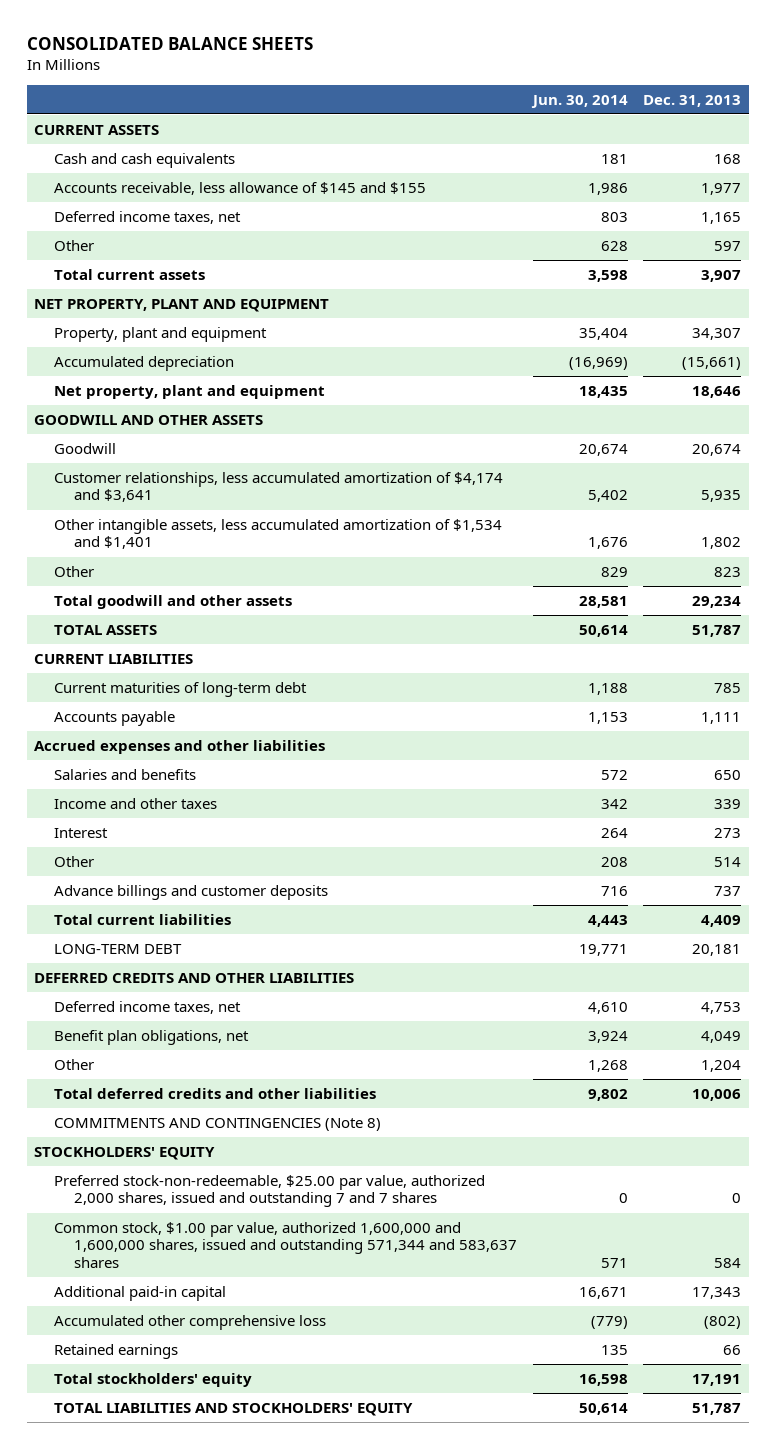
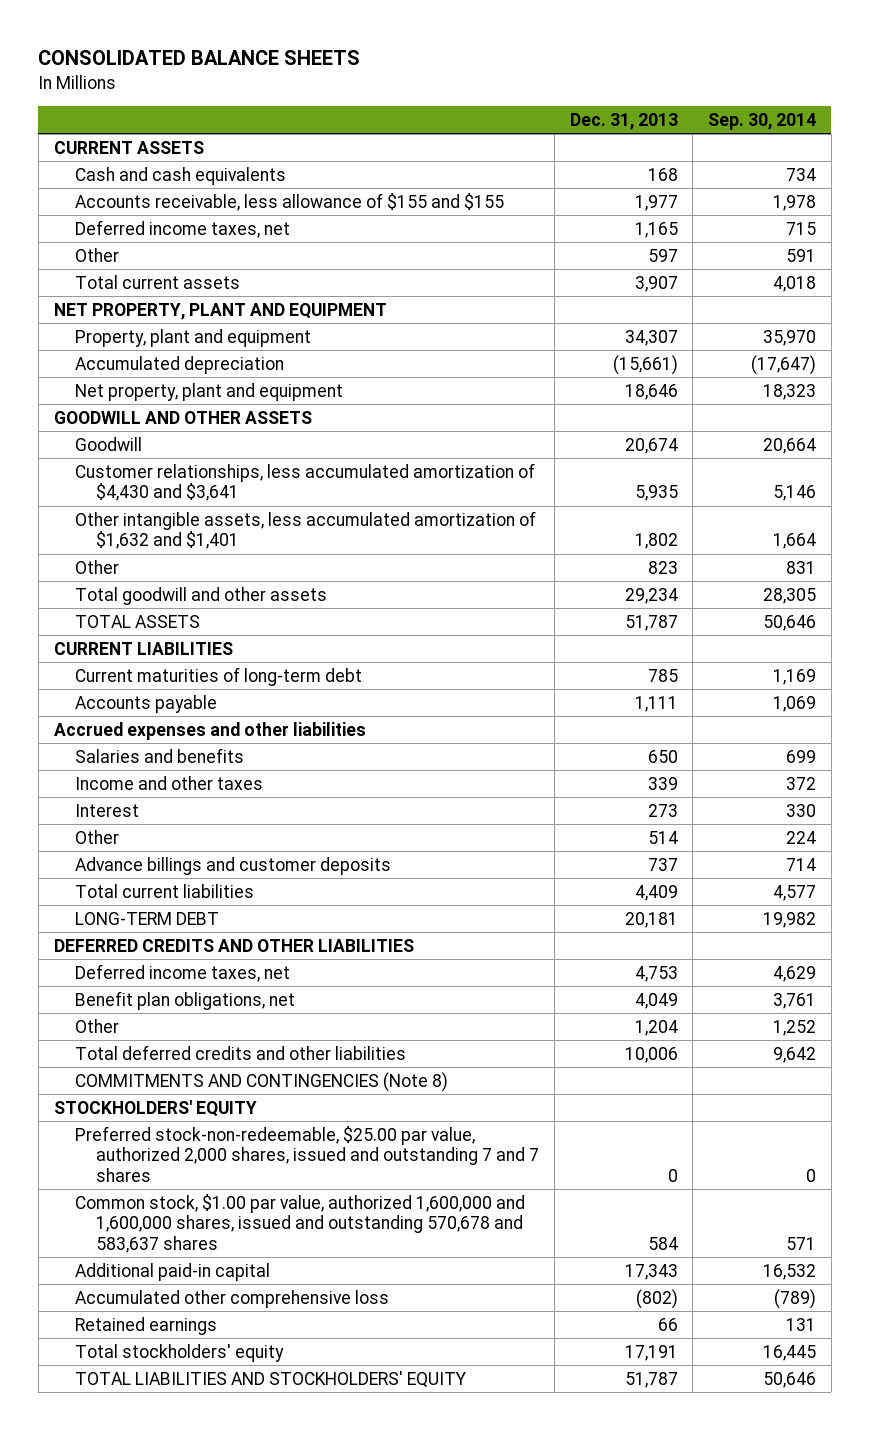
[530,94,628,108] Jun. 30, 2014 -> none
none -> [708,112,817,130] Sep. 30, 2014
[54,181,427,195] Accounts receivable, less allowance of $145 and $155 -> [74,192,504,211] Accounts receivable, less allowance of $155 and $155
[54,471,504,503] Customer relationships, less accumulated amortization of $4,174 and $3,641 -> [74,462,535,502] Customer relationships, less accumulated amortization of $4,430 and $3,641
[54,518,503,550] Other intangible assets, less accumulated amortization of $1,534 and $1,401 -> [74,510,536,550] Other intangible assets, less accumulated amortization of $1,632 and $1,401
[54,1221,518,1269] Common stock, $1.00 par value, authorized 1,600,000 and 1,600,000 shares, issued and outstanding 571,344 and 583,637 shares -> [74,1193,525,1254] Common stock, $1.00 par value, authorized 1,600,000 and 1,600,000 shares, issued and outstanding 570,678 and 583,637 shares

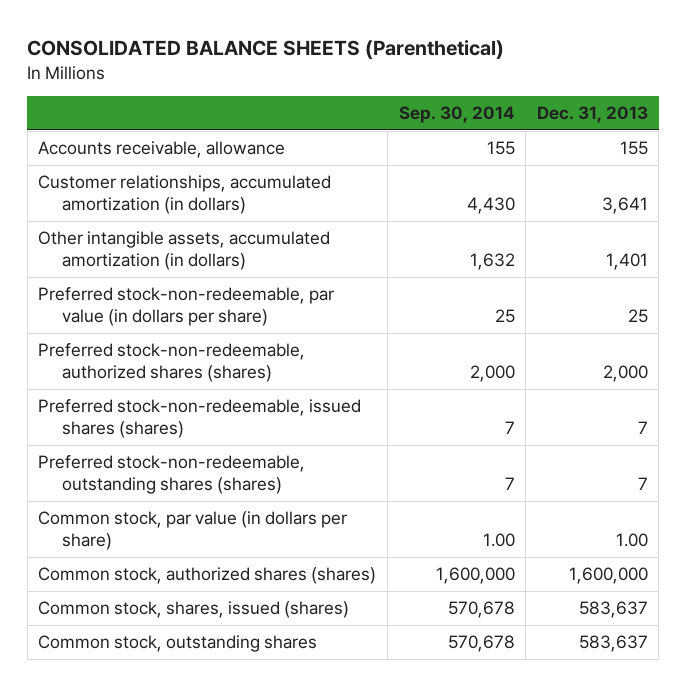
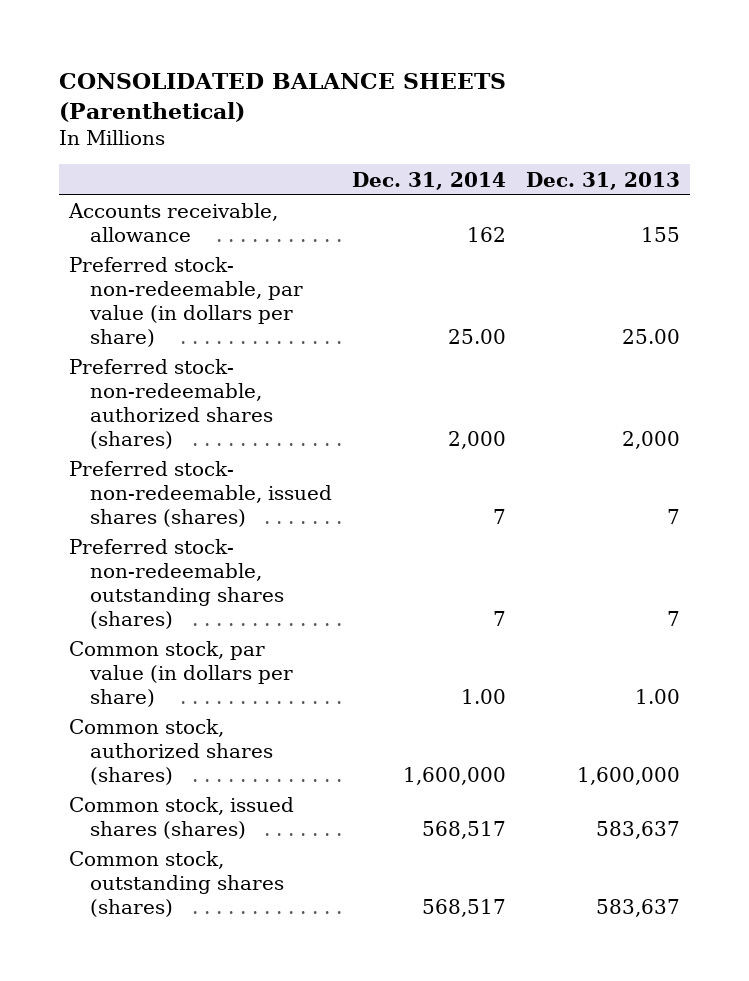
[398,106,515,124] Sep. 30, 2014 -> none
none -> [352,171,507,190] Dec. 31, 2014
[38,175,332,215] Customer relationships, accumulated amortization (in dollars) -> none
[38,231,331,271] Other intangible assets, accumulated amortization (in dollars) -> none
[38,287,335,327] Preferred stock-non-redeemable, par value (in dollars per share) -> [69,257,304,347] Preferred stock- non-redeemable, par value (in dollars per share)
[627,309,648,324] 25 -> [622,328,681,344] 25.00
[38,343,306,383] Preferred stock-non-redeemable, authorized shares (shares) -> [69,359,274,449] Preferred stock- non-redeemable, authorized shares (shares)
[38,399,362,439] Preferred stock-non-redeemable, issued shares (shares) -> [69,461,333,528] Preferred stock- non-redeemable, issued shares (shares)
[38,455,306,495] Preferred stock-non-redeemable, outstanding shares (shares) -> [69,539,285,629] Preferred stock- non-redeemable, outstanding shares (shares)
[38,601,350,619] Common stock, shares, issued (shares) -> [69,797,295,840] Common stock, issued shares (shares)
[38,635,318,653] Common stock, outstanding shares -> [69,851,285,918] Common stock, outstanding shares (shares)

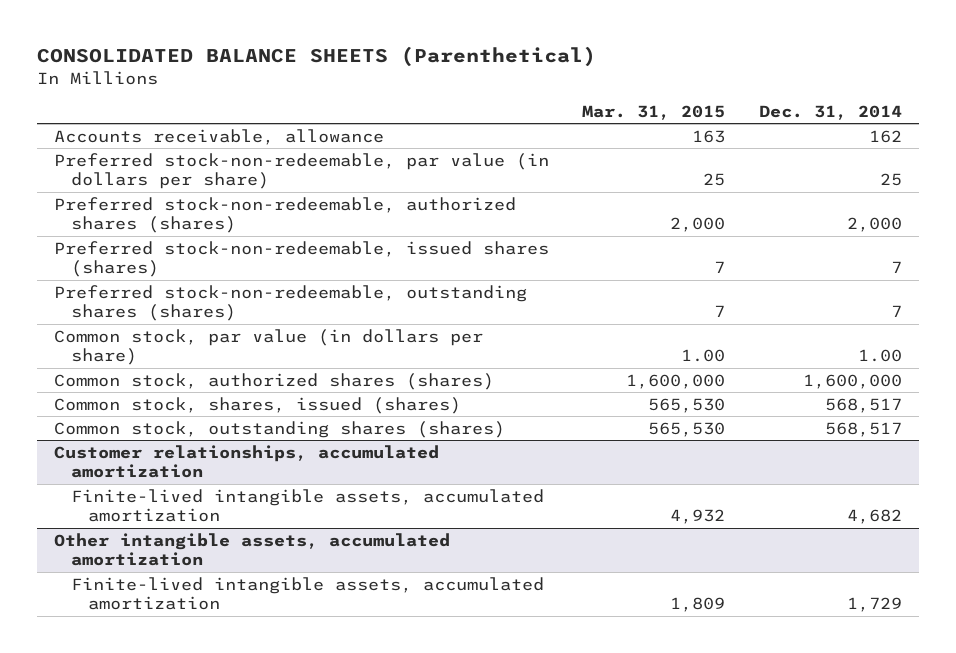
[526,171,681,190] Dec. 31, 2013 -> none
none -> [582,105,726,121] Mar. 31, 2015
[69,257,304,347] Preferred stock- non-redeemable, par value (in dollars per share) -> [53,152,549,190] Preferred stock-non-redeemable, par value (in dollars per share)
[448,328,507,344] 25.00 -> [880,173,903,187] 25
[69,359,274,449] Preferred stock- non-redeemable, authorized shares (shares) -> [53,196,516,234] Preferred stock-non-redeemable, authorized shares (shares)
[69,461,333,528] Preferred stock- non-redeemable, issued shares (shares) -> [53,240,549,278] Preferred stock-non-redeemable, issued shares (shares)
[69,539,285,629] Preferred stock- non-redeemable, outstanding shares (shares) -> [53,284,527,322] Preferred stock-non-redeemable, outstanding shares (shares)
[69,797,295,840] Common stock, issued shares (shares) -> [53,396,461,414] Common stock, shares, issued (shares)
none -> [53,444,439,479] Customer relationships, accumulated amortization
none -> [71,488,545,523] Finite-lived intangible assets, accumulated amortization
none -> [53,532,450,567] Other intangible assets, accumulated amortization
none -> [71,576,545,611] Finite-lived intangible assets, accumulated amortization

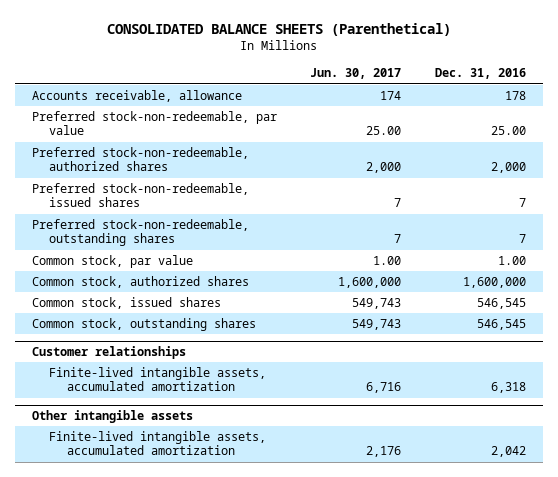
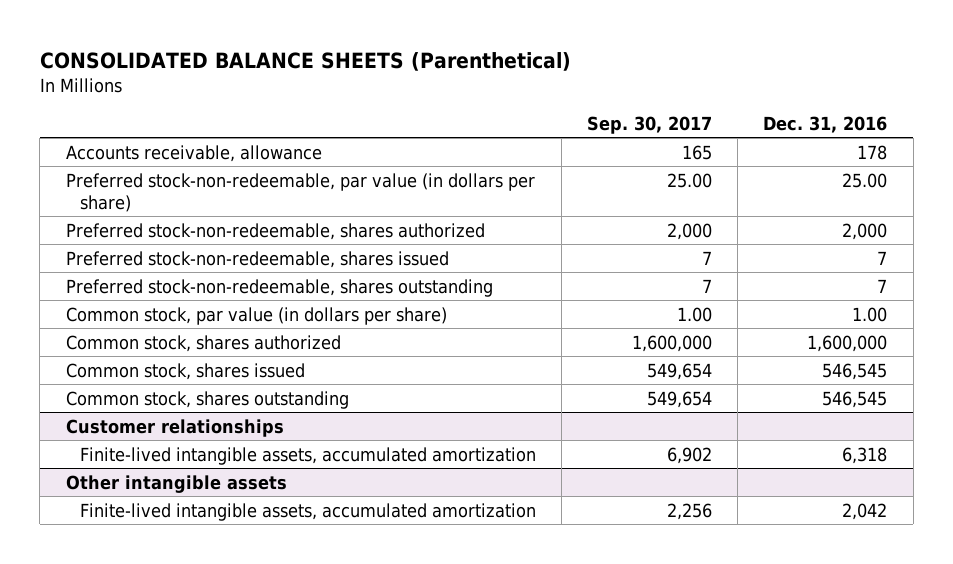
[310,68,402,80] Jun. 30, 2017 -> none
none -> [587,115,713,134] Sep. 30, 2017
[31,110,277,136] Preferred stock-non-redeemable, par value -> [65,172,535,212] Preferred stock-non-redeemable, par value (in dollars per share)
[31,146,249,172] Preferred stock-non-redeemable, authorized shares -> [65,222,485,240] Preferred stock-non-redeemable, shares authorized
[31,182,249,208] Preferred stock-non-redeemable, issued shares -> [65,250,449,268] Preferred stock-non-redeemable, shares issued
[31,218,249,247] Preferred stock-non-redeemable, outstanding shares -> [65,278,493,297] Preferred stock-non-redeemable, shares outstanding
[31,254,193,268] Common stock, par value -> [65,306,447,325] Common stock, par value (in dollars per share)
[31,275,249,288] Common stock, authorized shares -> [65,334,341,352] Common stock, shares authorized
[31,296,221,309] Common stock, issued shares -> [65,362,305,380] Common stock, shares issued
[31,317,256,331] Common stock, outstanding shares -> [65,390,349,409] Common stock, shares outstanding

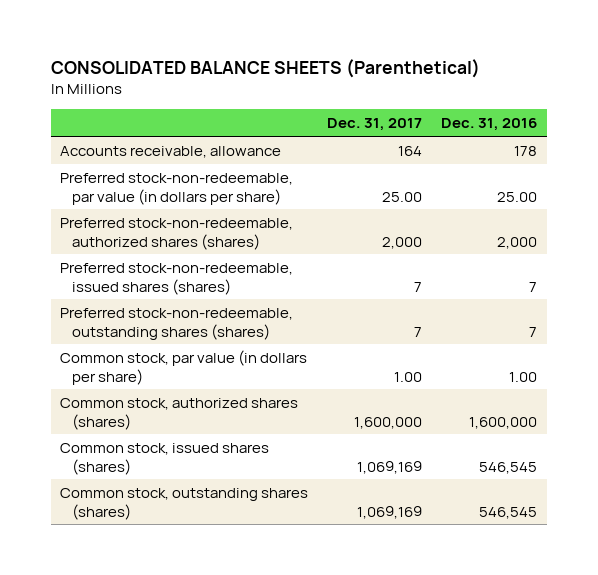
[587,115,713,134] Sep. 30, 2017 -> none
none -> [327,118,423,132] Dec. 31, 2017
[65,222,485,240] Preferred stock-non-redeemable, shares authorized -> [60,217,294,250] Preferred stock-non-redeemable, authorized shares (shares)
[65,250,449,268] Preferred stock-non-redeemable, shares issued -> [60,262,294,295] Preferred stock-non-redeemable, issued shares (shares)
[65,278,493,297] Preferred stock-non-redeemable, shares outstanding -> [60,307,294,340] Preferred stock-non-redeemable, outstanding shares (shares)
[65,418,284,437] Customer relationships -> none
[80,446,537,465] Finite-lived intangible assets, accumulated amortization -> none
[65,474,287,493] Other intangible assets -> none
[80,502,537,521] Finite-lived intangible assets, accumulated amortization -> none
[65,334,341,352] Common stock, shares authorized -> [60,397,299,430] Common stock, authorized shares (shares)
[65,362,305,380] Common stock, shares issued -> [60,442,270,475] Common stock, issued shares (shares)
[65,390,349,409] Common stock, shares outstanding -> [60,487,309,520] Common stock, outstanding shares (shares)

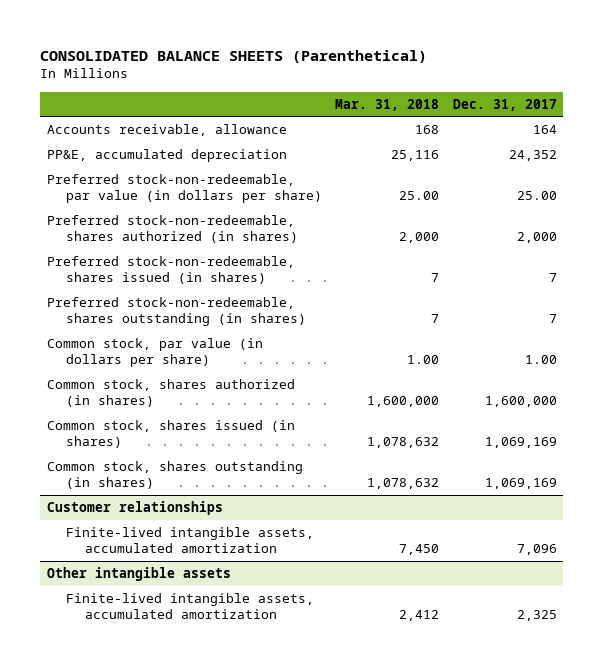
[441,118,538,132] Dec. 31, 2016 -> none
none -> [335,98,440,111] Mar. 31, 2018
none -> [46,149,287,163] PP&E, accumulated depreciation
[60,217,294,250] Preferred stock-non-redeemable, authorized shares (shares) -> [46,215,299,243] Preferred stock-non-redeemable, shares authorized (in shares)
[60,262,294,295] Preferred stock-non-redeemable, issued shares (shares) -> [46,256,295,284] Preferred stock-non-redeemable, shares issued (in shares)
[60,307,294,340] Preferred stock-non-redeemable, outstanding shares (shares) -> [46,297,307,326] Preferred stock-non-redeemable, shares outstanding (in shares)
[60,397,299,430] Common stock, authorized shares (shares) -> [46,379,295,407] Common stock, shares authorized (in shares)
[60,442,270,475] Common stock, issued shares (shares) -> [46,420,295,448] Common stock, shares issued (in shares)
[60,487,309,520] Common stock, outstanding shares (shares) -> [46,461,303,489] Common stock, shares outstanding (in shares)
none -> [46,501,223,516] Customer relationships
none -> [66,527,315,553] Finite-lived intangible assets, accumulated amortization
none -> [46,567,231,582] Other intangible assets
none -> [66,593,315,619] Finite-lived intangible assets, accumulated amortization

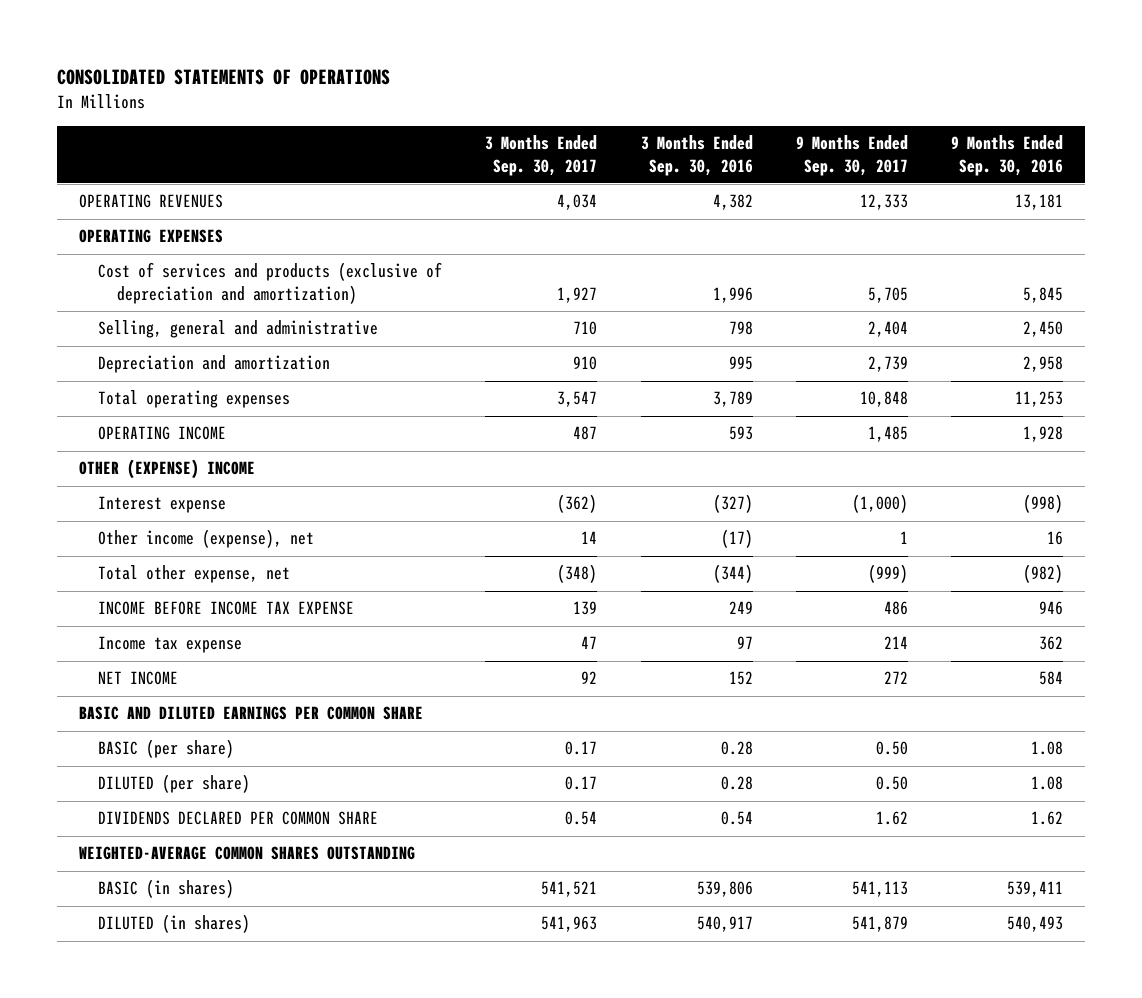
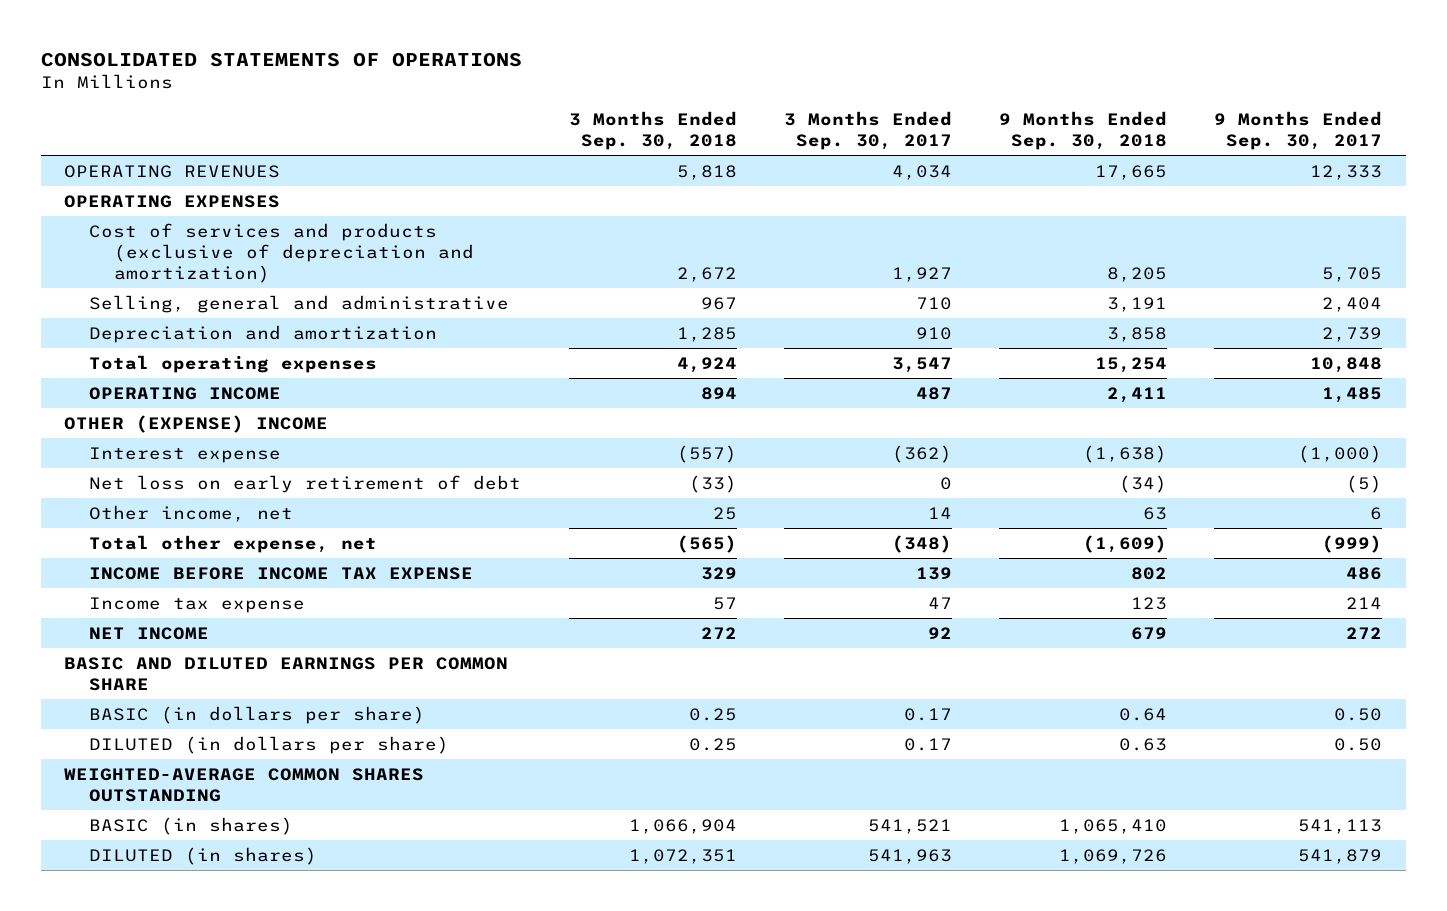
[640,135,753,176] 3 Months Ended Sep. 30, 2016 -> none
[951,135,1064,176] 9 Months Ended Sep. 30, 2016 -> none
none -> [568,110,737,150] 3 Months Ended Sep. 30, 2018
none -> [999,110,1168,150] 9 Months Ended Sep. 30, 2018
none -> [89,474,522,493] Net loss on early retirement of debt
[97,529,314,549] Other income (expense), net -> [89,504,294,522] Other income, net
[900,531,909,545] 1 -> [1370,506,1383,520] 6
[97,811,378,826] DIVIDENDS DECLARED PER COMMON SHARE -> none
[97,739,234,759] BASIC (per share) -> [89,705,426,724] BASIC (in dollars per share)
[97,774,250,794] DILUTED (per share) -> [89,735,450,754] DILUTED (in dollars per share)

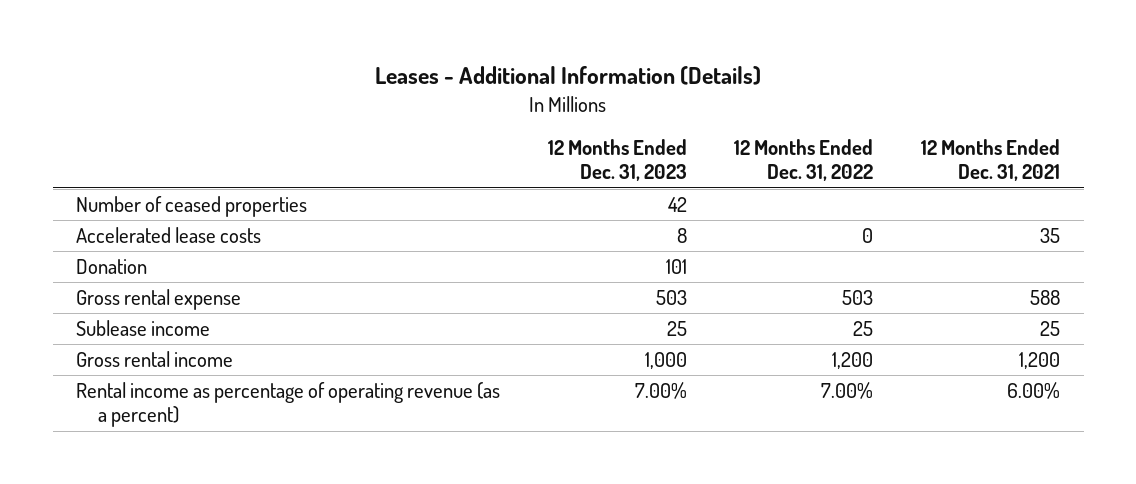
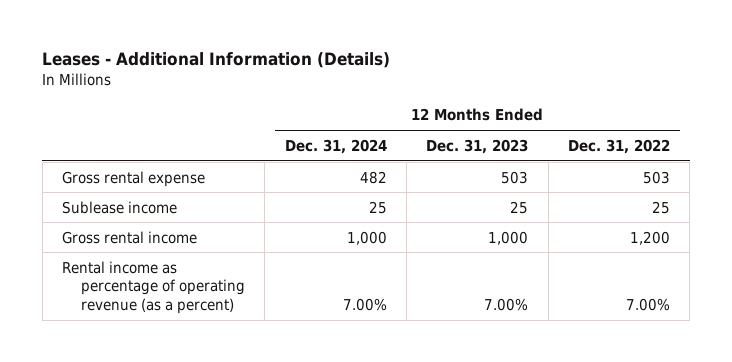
[920,139,1060,182] 12 Months Ended Dec. 31, 2021 -> none
none -> [284,138,387,154] Dec. 31, 2024
[76,196,308,218] Number of ceased properties -> none
[76,227,262,244] Accelerated lease costs -> none
[76,259,148,275] Donation -> none

